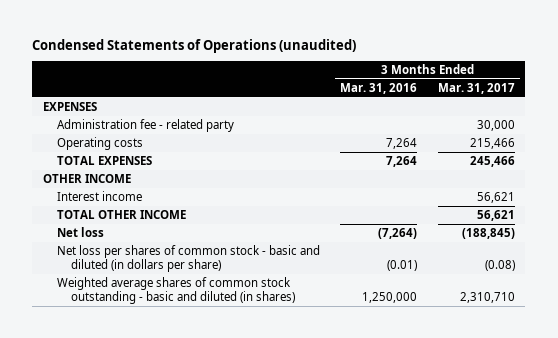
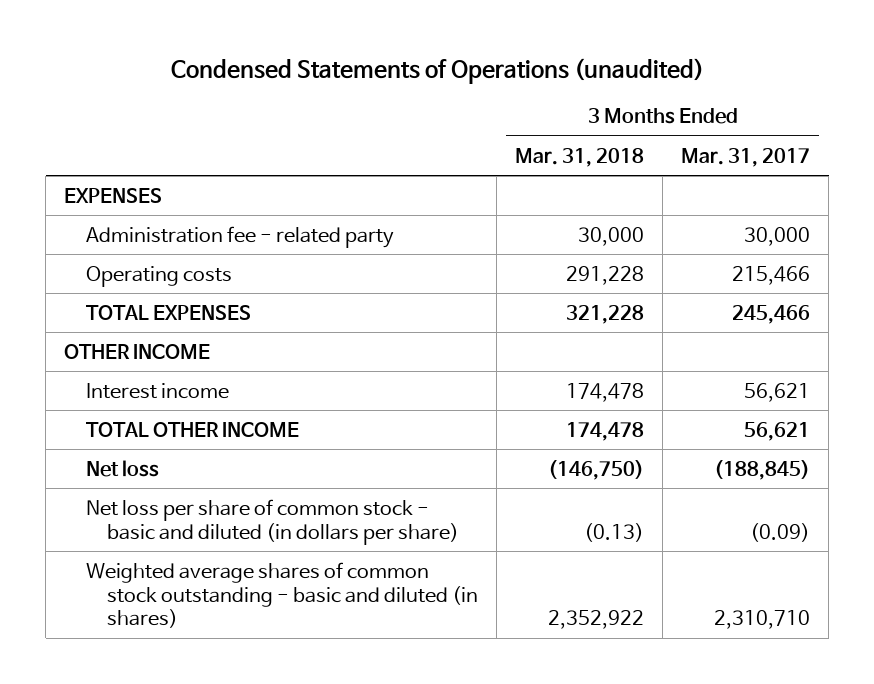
[340,82,418,94] Mar. 31, 2016 -> none
none -> [515,147,645,167] Mar. 31, 2018
[56,244,320,272] Net loss per shares of common stock - basic and diluted (in dollars per share) -> [85,498,460,545] Net loss per share of common stock - basic and diluted (in dollars per share)
[484,259,515,271] (0.08) -> [750,522,811,542] (0.09)

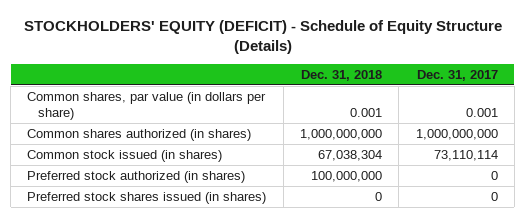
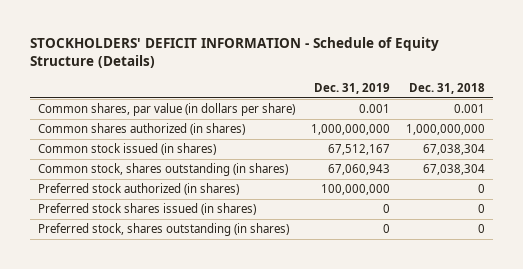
[23,19,502,55] STOCKHOLDERS' EQUITY (DEFICIT) - Schedule of Equity Structure (Details) -> [30,37,440,69] STOCKHOLDERS' DEFICIT INFORMATION - Schedule of Equity Structure (Details)
[416,69,498,81] Dec. 31, 2017 -> none
none -> [313,83,390,95] Dec. 31, 2019
none -> [38,162,289,176] Common stock, shares outstanding (in shares)
[311,170,383,182] 100,000,000 -> [477,183,485,193] 0
none -> [38,222,290,236] Preferred stock, shares outstanding (in shares)

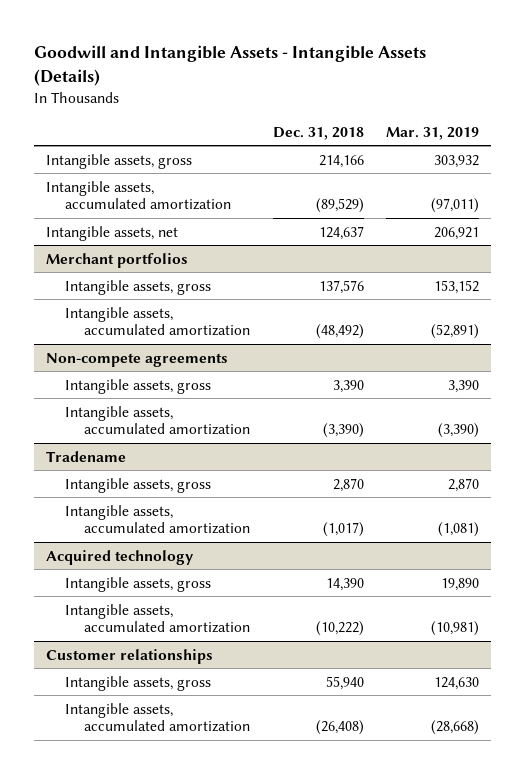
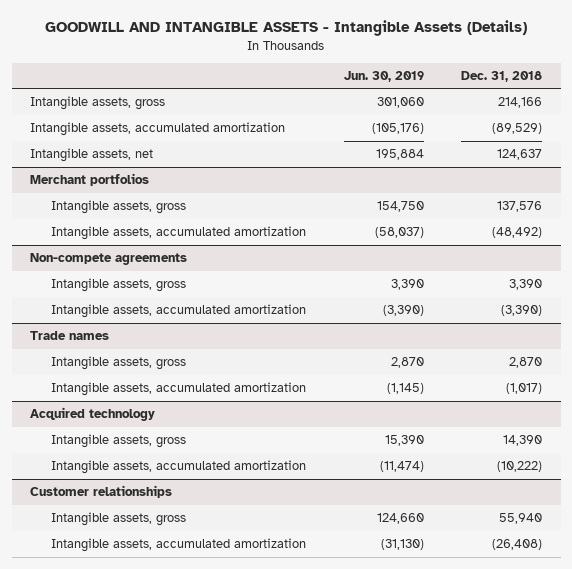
[34,45,427,86] Goodwill and Intangible Assets - Intangible Assets (Details) -> [45,19,528,36] GOODWILL AND INTANGIBLE ASSETS - Intangible Assets (Details)
[386,126,480,140] Mar. 31, 2019 -> none
none -> [343,70,424,82] Jun. 30, 2019
[45,450,126,462] Tradename -> [30,331,110,341] Trade names

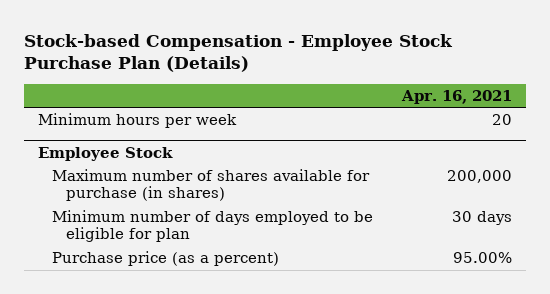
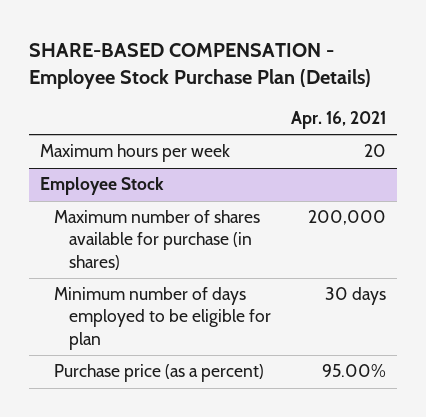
[24,33,454,73] Stock-based Compensation - Employee Stock Purchase Plan (Details) -> [29,42,372,89] SHARE-BASED COMPENSATION - Employee Stock Purchase Plan (Details)
[38,113,238,129] Minimum hours per week -> [39,144,230,163] Maximum hours per week

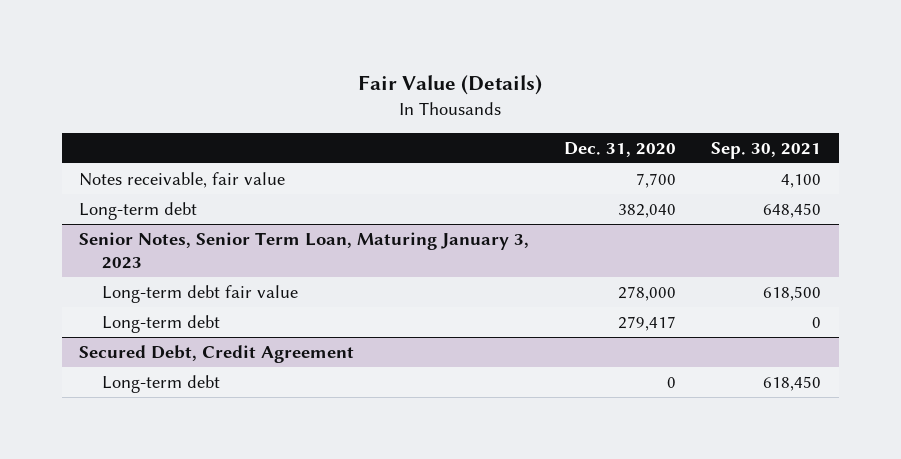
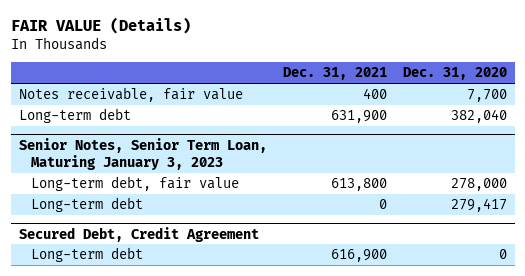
[358,75,543,96] Fair Value (Details) -> [10,17,191,35] FAIR VALUE (Details)
[711,141,822,159] Sep. 30, 2021 -> none
none -> [282,67,387,81] Dec. 31, 2021
[101,284,298,303] Long-term debt fair value -> [30,176,239,192] Long-term debt, fair value

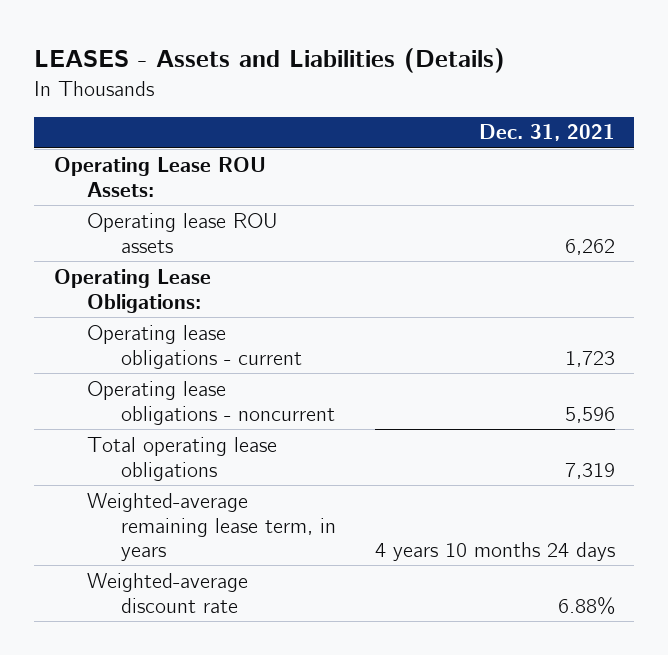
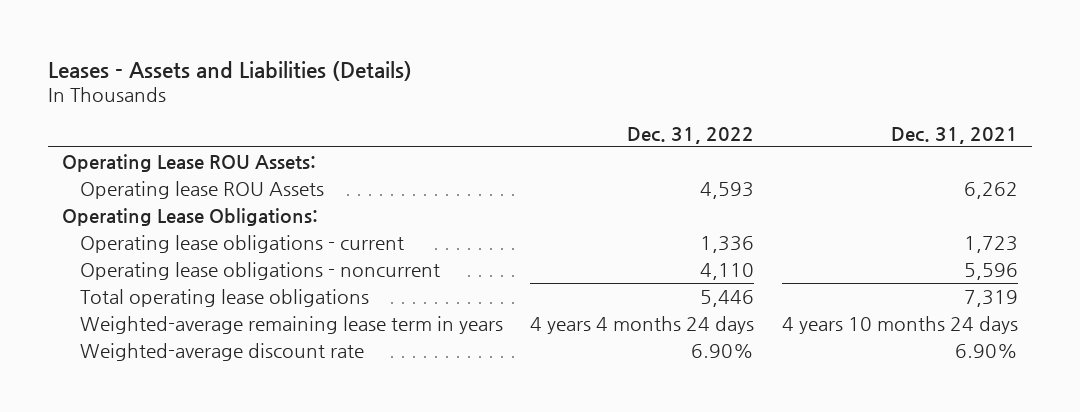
[34,48,506,74] LEASES - Assets and Liabilities (Details) -> [48,60,413,81] Leases - Assets and Liabilities (Details)
none -> [627,126,755,144] Dec. 31, 2022
[87,212,279,253] Operating lease ROU assets -> [79,180,324,199] Operating lease ROU Assets
[87,492,336,562] Weighted-average remaining lease term, in years -> [79,315,503,334] Weighted-average remaining lease term in years
[557,596,615,615] 6.88% -> [954,343,1018,358] 6.90%

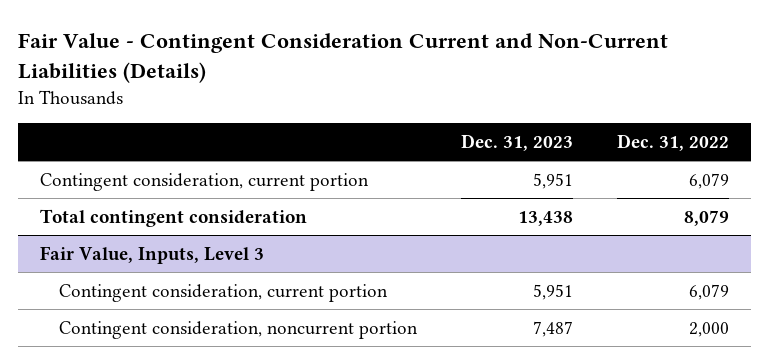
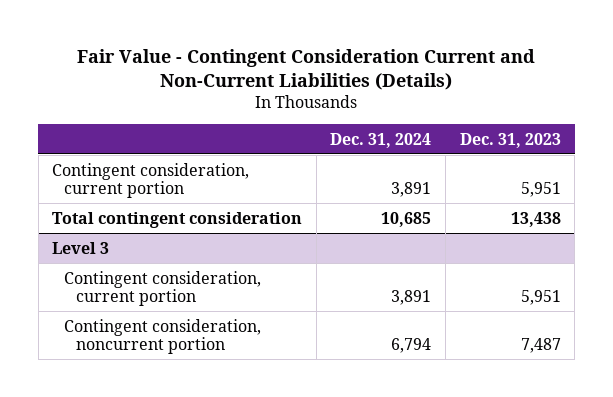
[616,133,729,151] Dec. 31, 2022 -> none
none -> [330,132,432,148] Dec. 31, 2024
[40,245,265,264] Fair Value, Inputs, Level 3 -> [52,241,110,254] Level 3

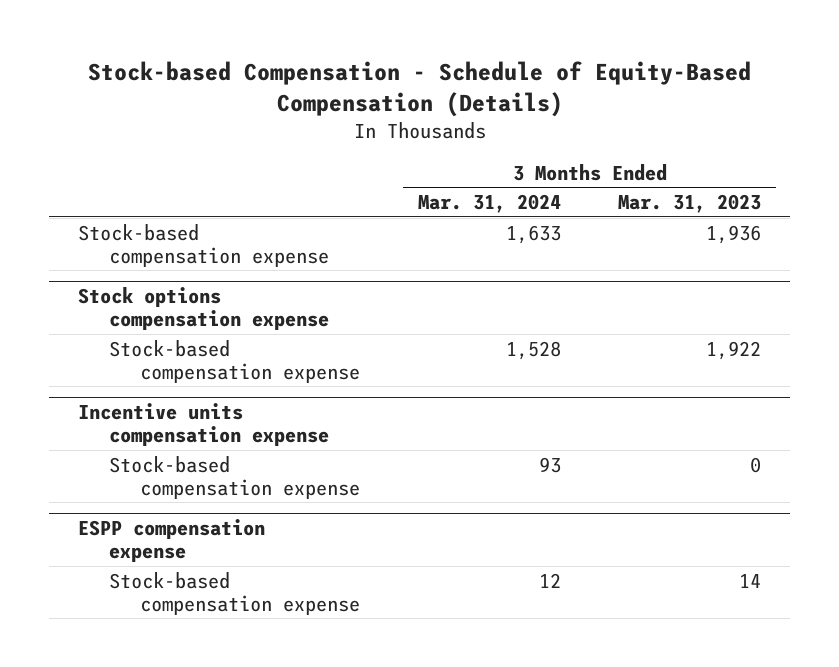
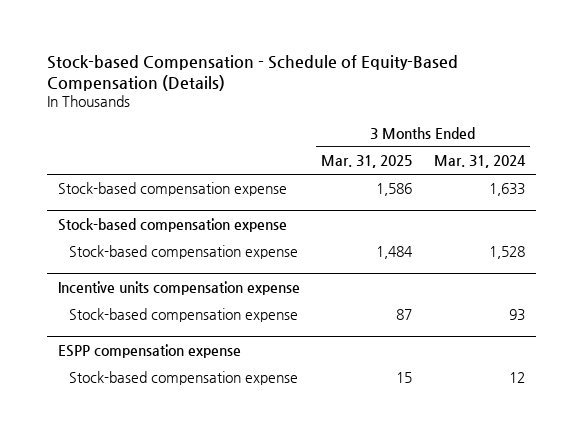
[618,193,762,213] Mar. 31, 2023 -> none
none -> [321,155,413,169] Mar. 31, 2025
[78,287,330,330] Stock options compensation expense -> [57,218,287,233] Stock-based compensation expense

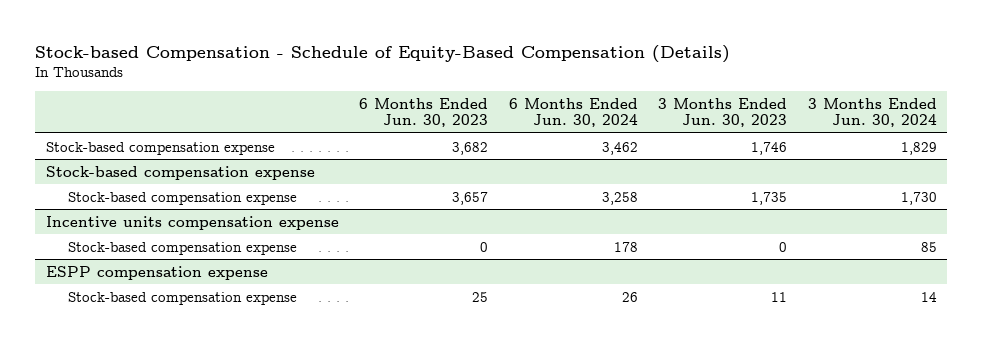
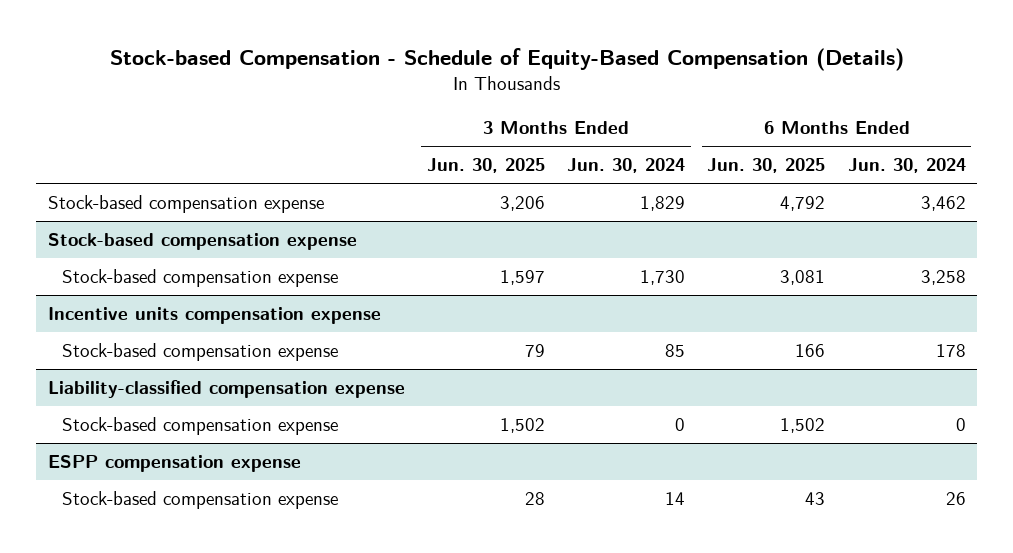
[359,97,489,128] 6 Months Ended Jun. 30, 2023 -> none
[658,97,788,128] 3 Months Ended Jun. 30, 2023 -> none
none -> [426,158,545,174] Jun. 30, 2025
none -> [707,158,826,174] Jun. 30, 2025
none -> [47,380,405,399] Liability-classified compensation expense
none -> [61,417,338,436] Stock-based compensation expense

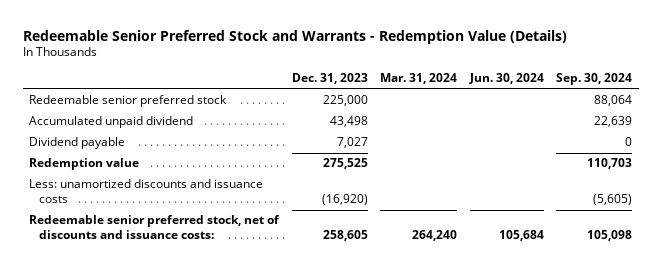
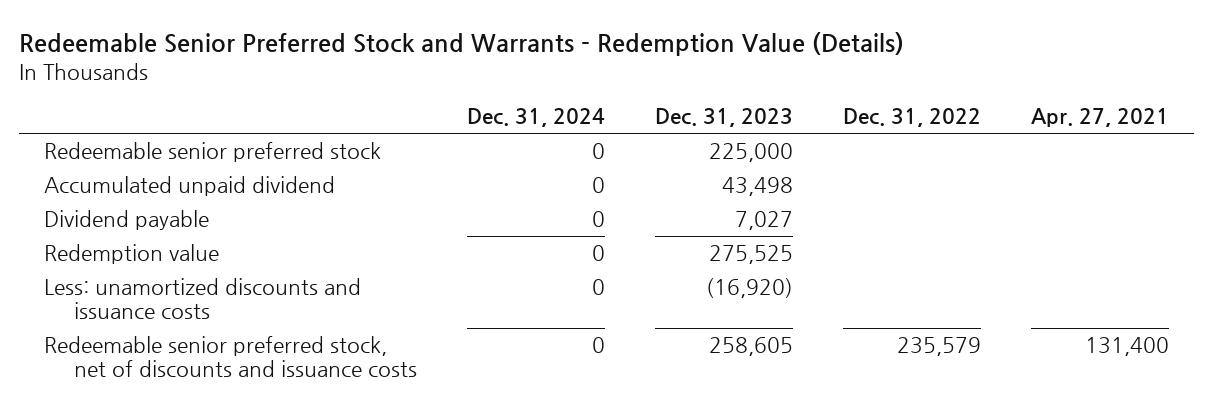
[380,73,458,85] Mar. 31, 2024 -> none
[468,73,544,85] Jun. 30, 2024 -> none
[556,73,633,86] Sep. 30, 2024 -> none
none -> [466,108,605,128] Dec. 31, 2024
none -> [843,108,982,128] Dec. 31, 2022
none -> [1031,108,1170,128] Apr. 27, 2021
[28,215,280,240] Redeemable senior preferred stock, net of discounts and issuance costs: -> [44,336,417,378] Redeemable senior preferred stock, net of discounts and issuance costs

